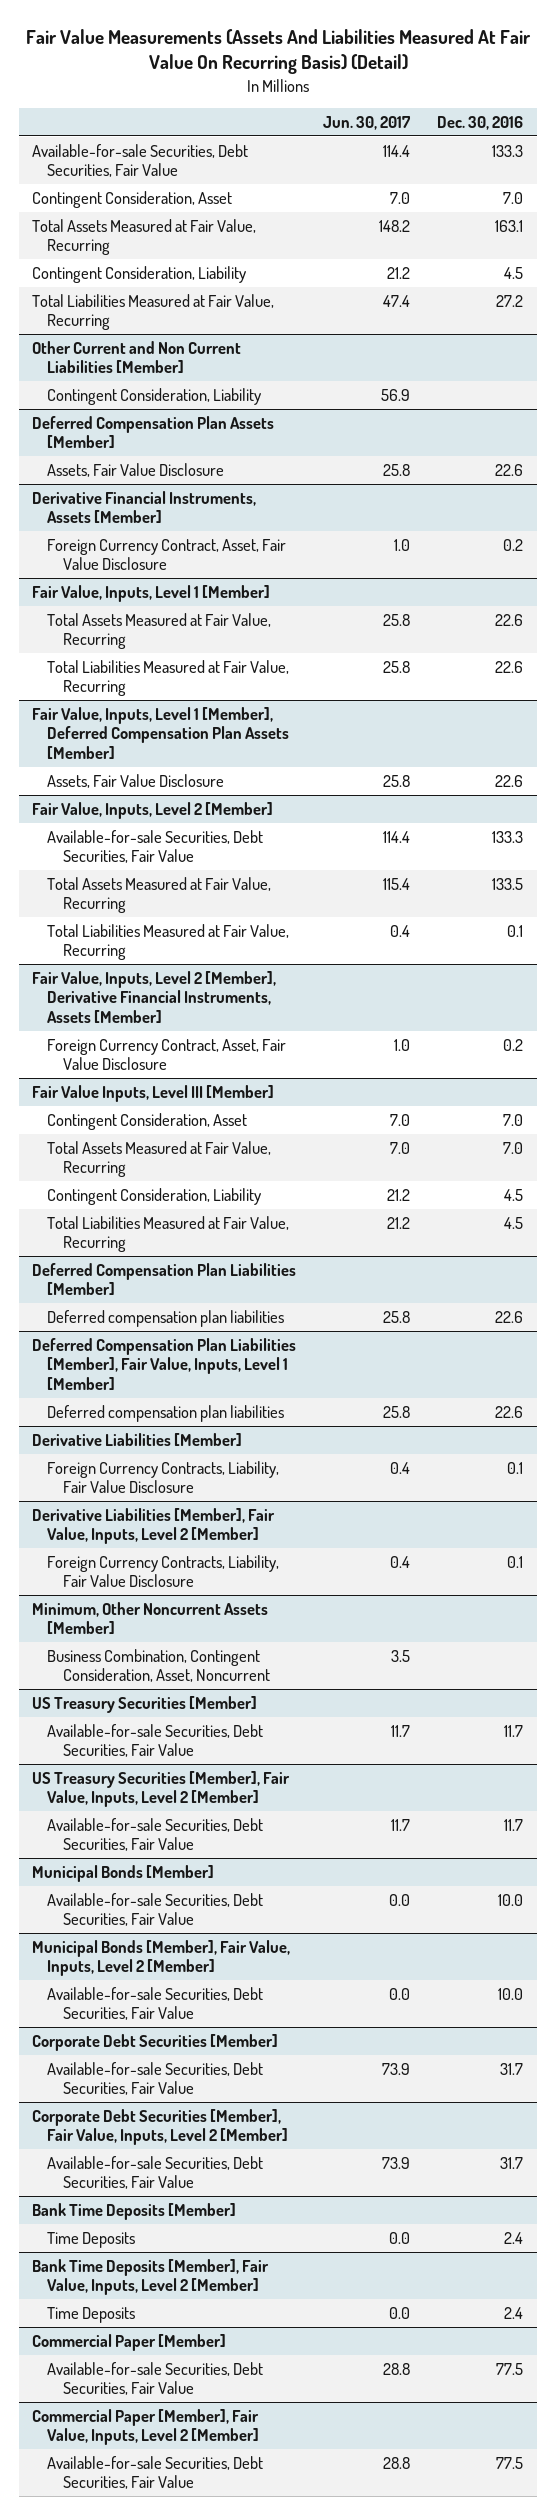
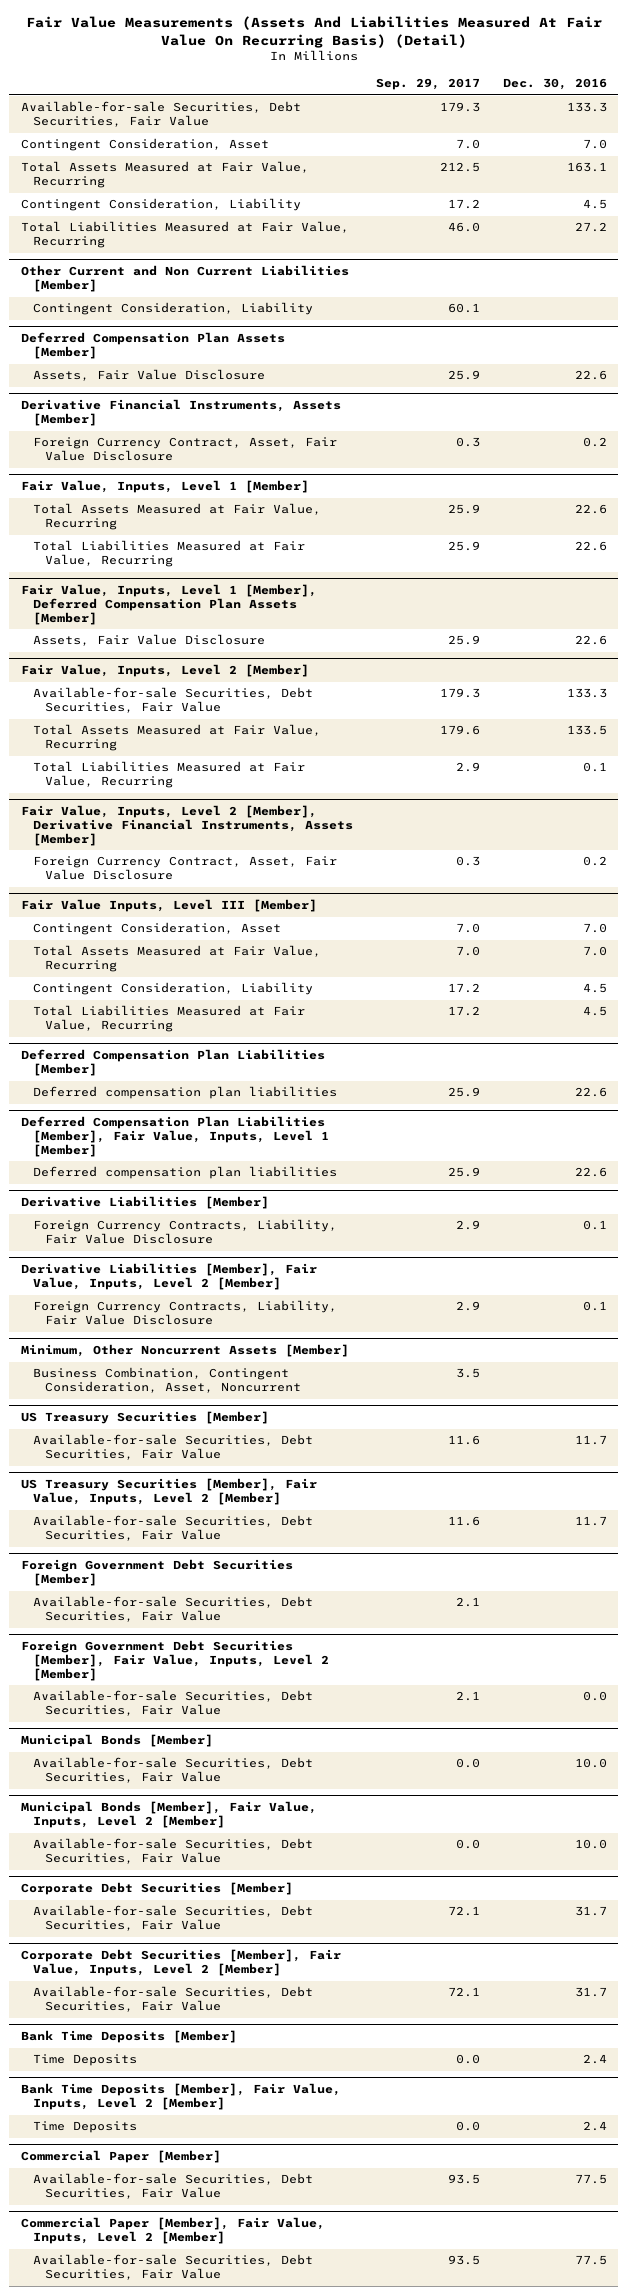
[323,115,412,130] Jun. 30, 2017 -> none
none -> [375,78,480,91] Sep. 29, 2017
none -> [20,1559,293,1587] Foreign Government Debt Securities [Member]
none -> [33,1596,314,1623] Available-for-sale Securities, Debt Securities, Fair Value
none -> [20,1640,330,1681] Foreign Government Debt Securities [Member], Fair Value, Inputs, Level 2 [Member]
none -> [33,1690,314,1717] Available-for-sale Securities, Debt Securities, Fair Value

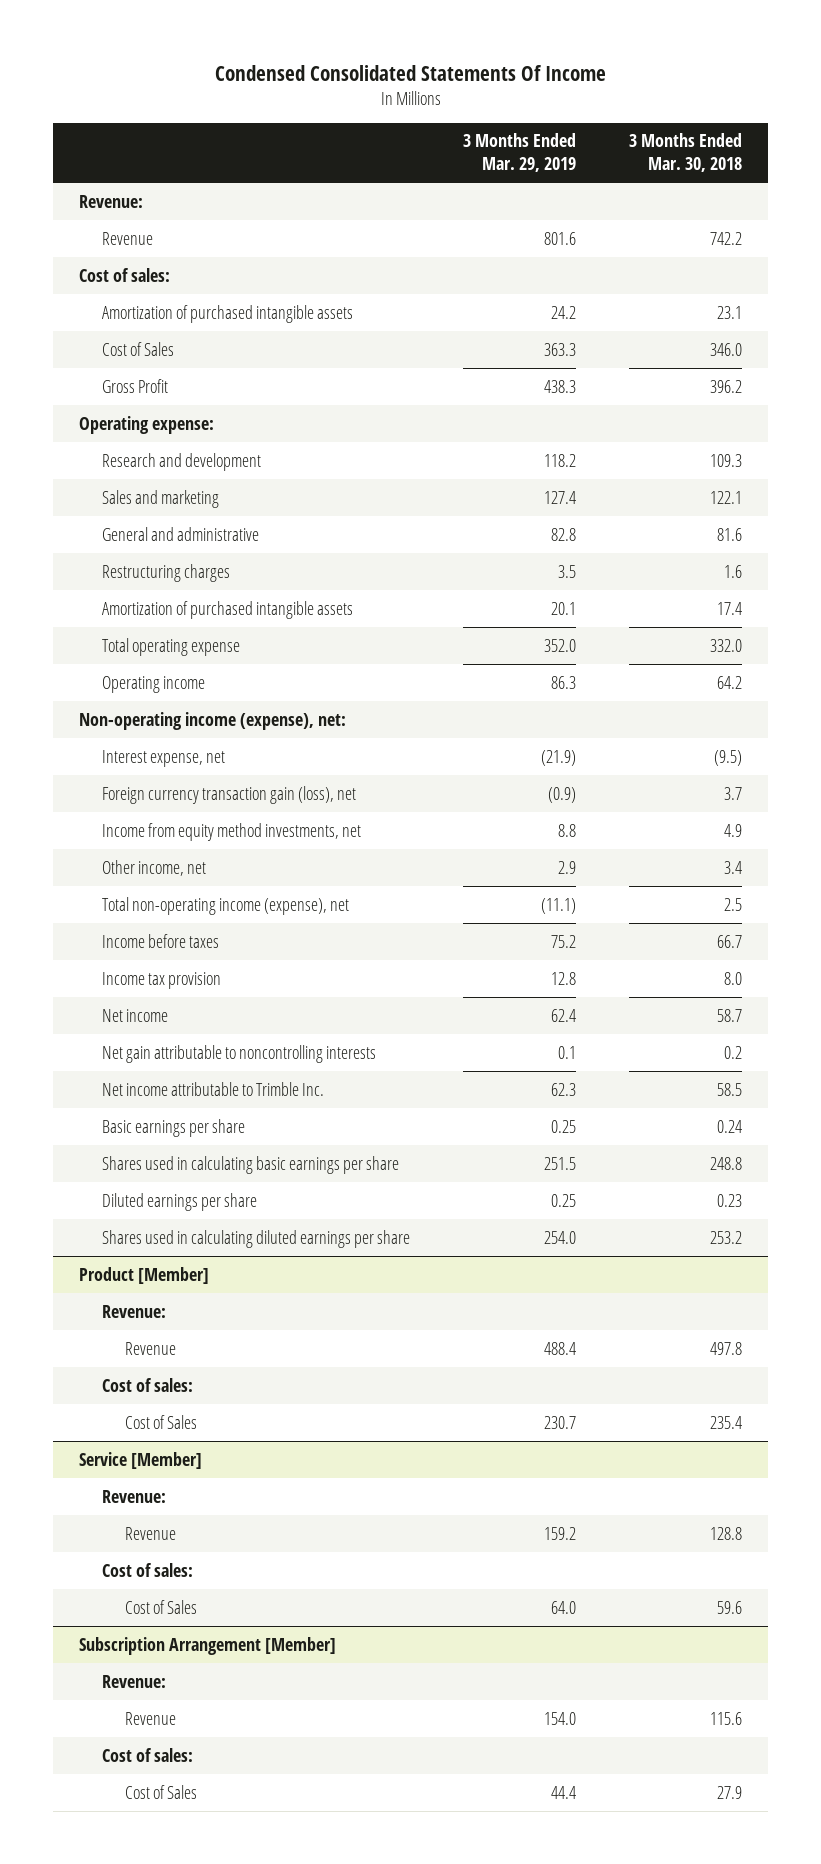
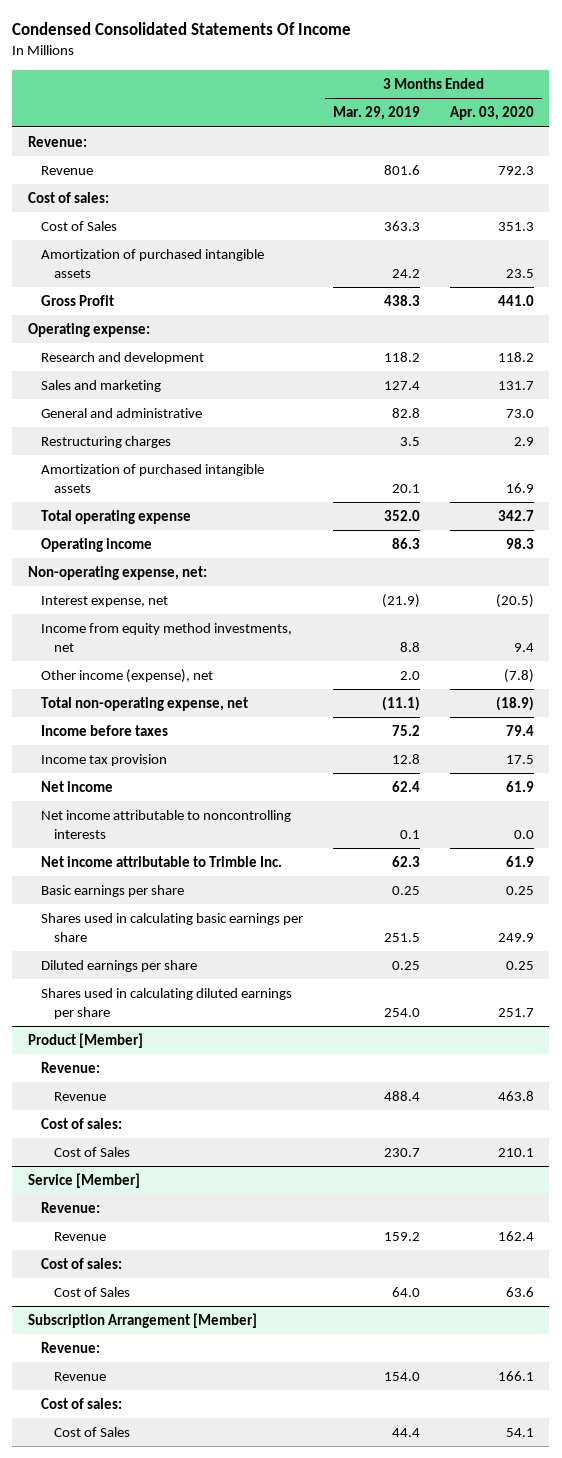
[628,133,742,173] 3 Months Ended Mar. 30, 2018 -> none
none -> [450,106,535,121] Apr. 03, 2020
[102,304,354,323] Amortization of purchased intangible assets -> [40,248,264,278] Amortization of purchased intangible assets
[79,711,347,730] Non-operating income (expense), net: -> [27,565,207,580] Non-operating expense, net:
[102,785,357,804] Foreign currency transaction gain (loss), net -> none
[102,859,207,876] Other income, net -> [40,668,213,683] Other income (expense), net
[558,860,577,874] 2.9 -> [399,670,420,680] 2.0
[102,896,350,915] Total non-operating income (expense), net -> [40,696,248,711] Total non-operating expense, net
[102,1044,377,1063] Net gain attributable to noncontrolling interests -> [40,809,291,839] Net income attributable to noncontrolling interests

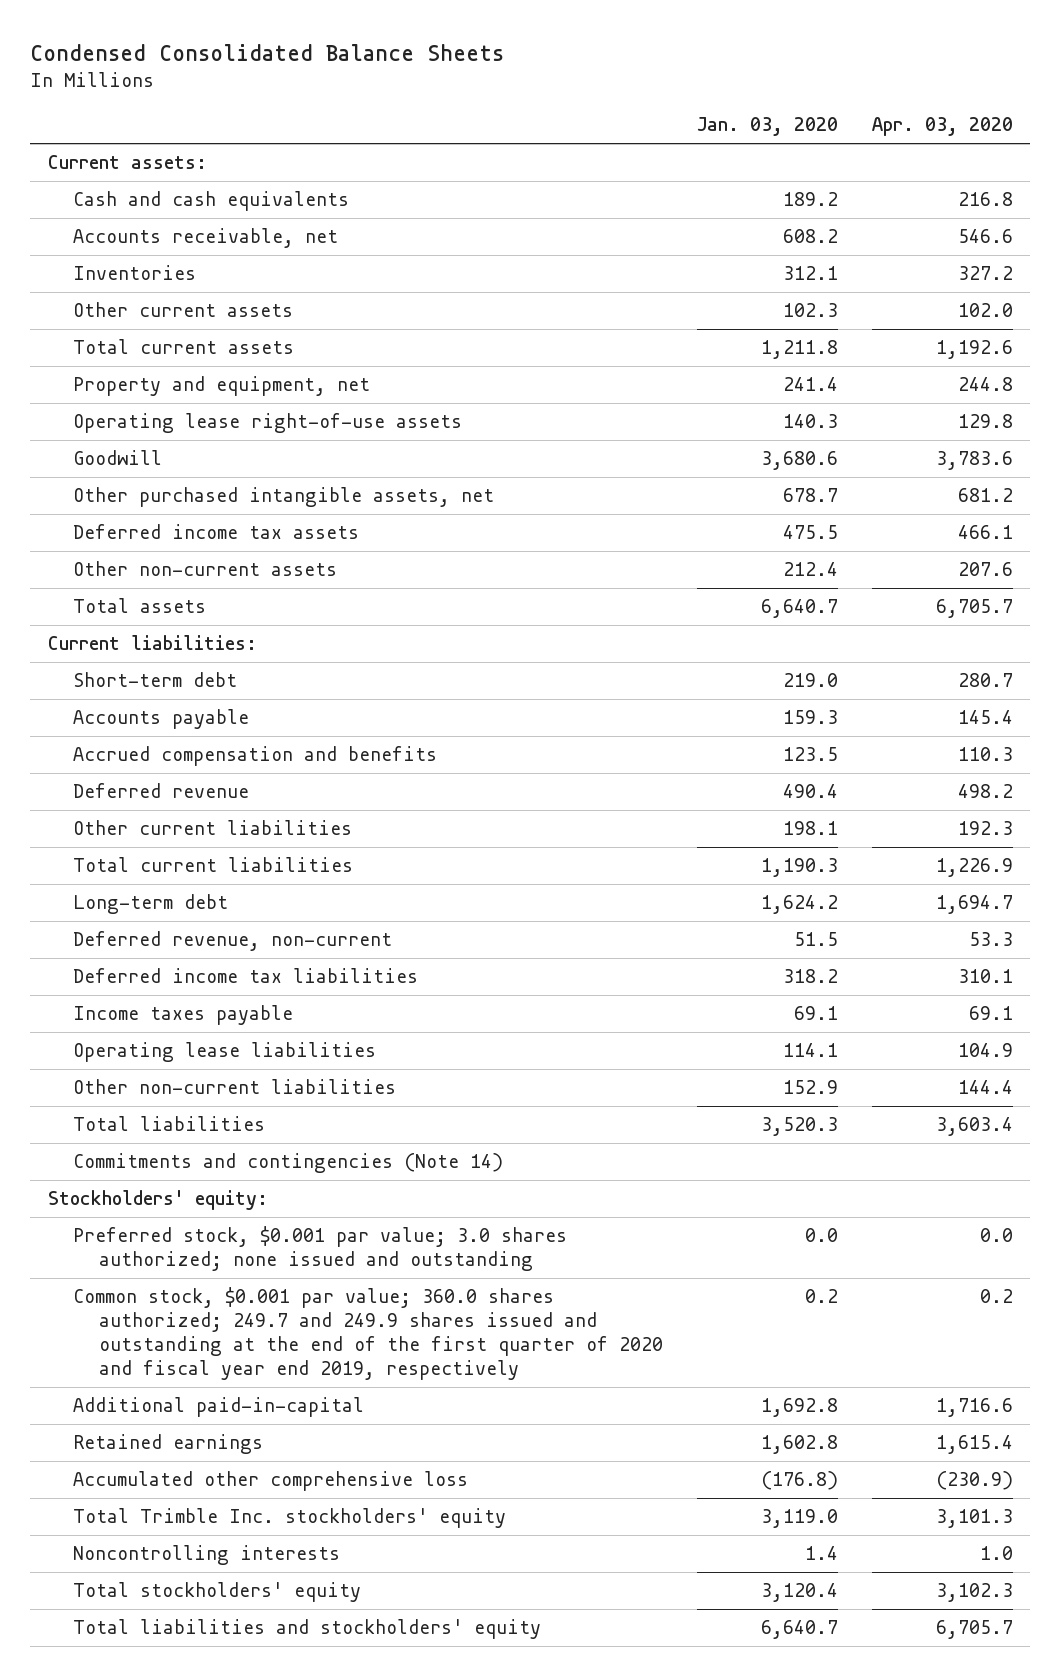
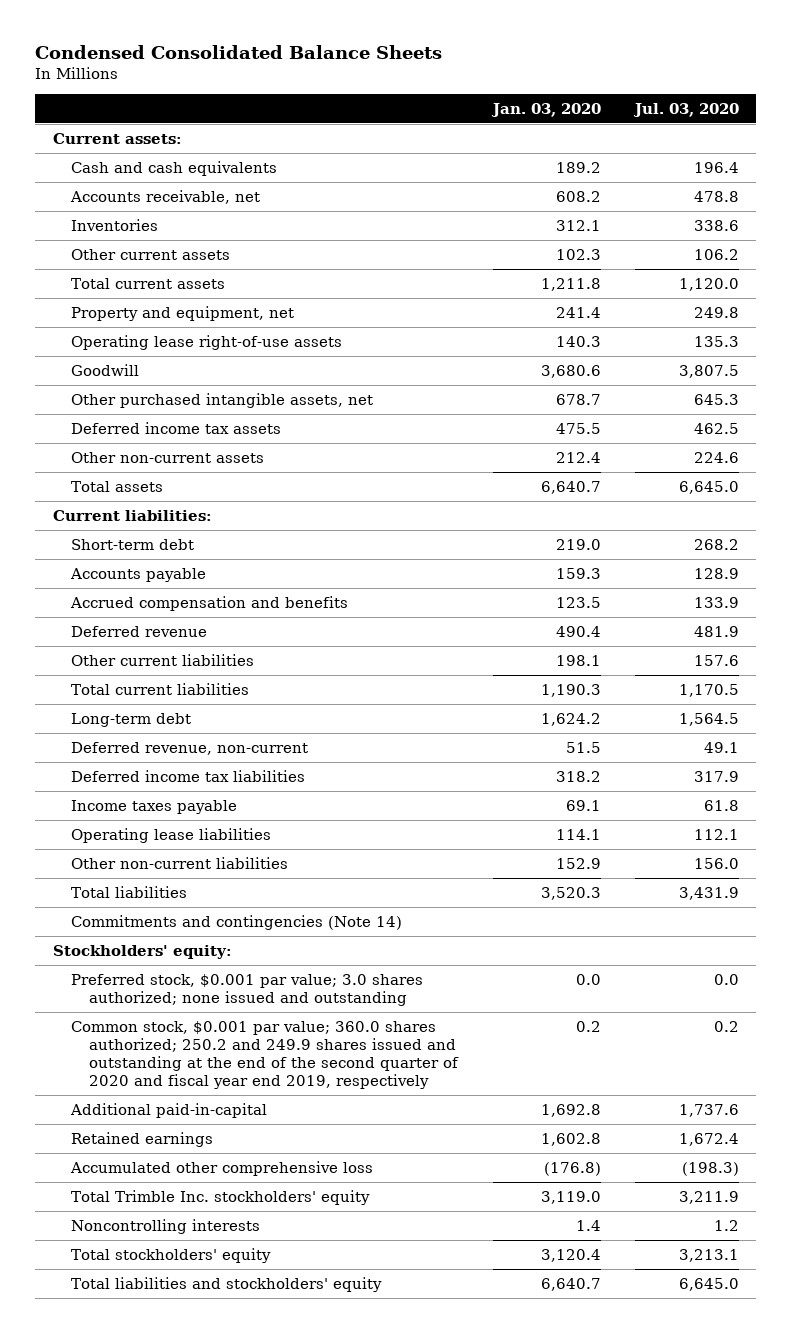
[872,117,1014,137] Apr. 03, 2020 -> none
none -> [632,102,739,117] Jul. 03, 2020
[73,1287,664,1381] Common stock, $0.001 par value; 360.0 shares authorized; 249.7 and 249.9 shares issued and outstanding at the end of the first quarter of 2020 and fiscal year end 2019, respectively -> [70,1020,460,1090] Common stock, $0.001 par value; 360.0 shares authorized; 250.2 and 249.9 shares issued and outstanding at the end of the second quarter of 2020 and fiscal year end 2019, respectively

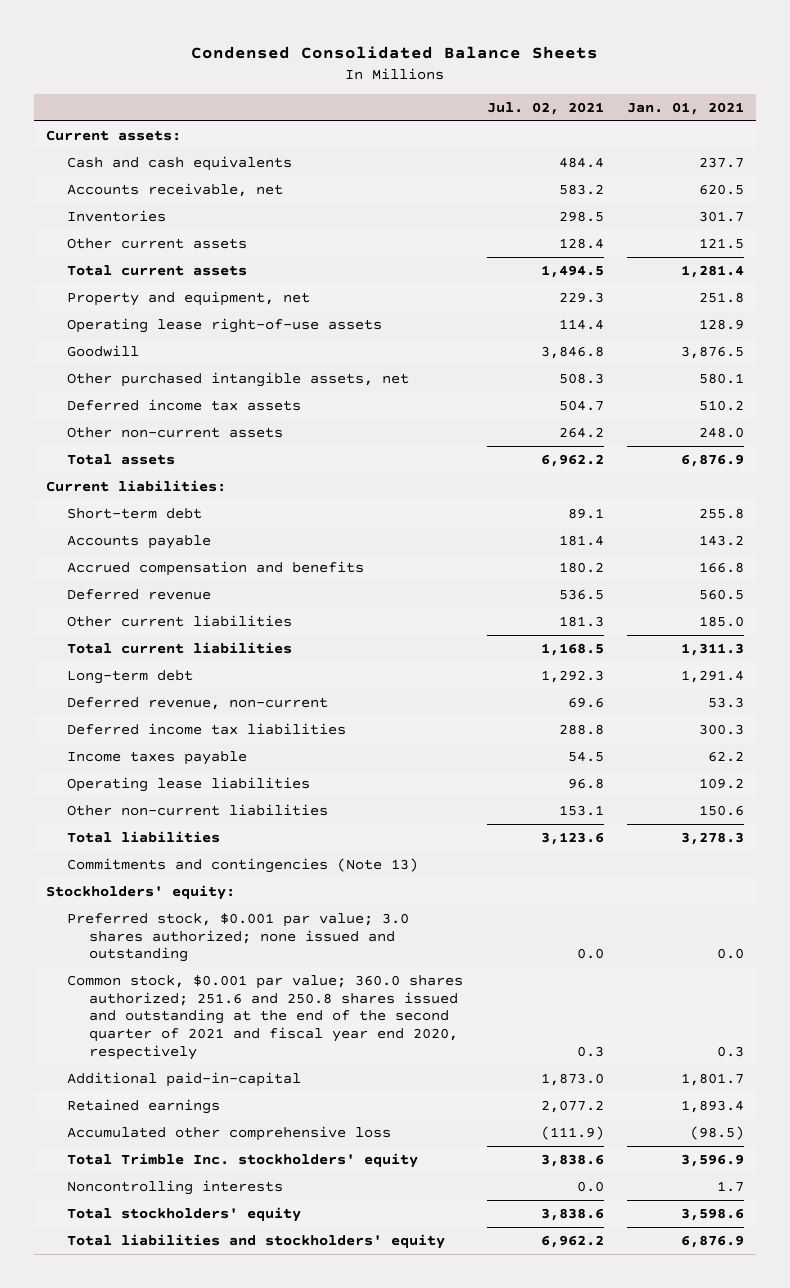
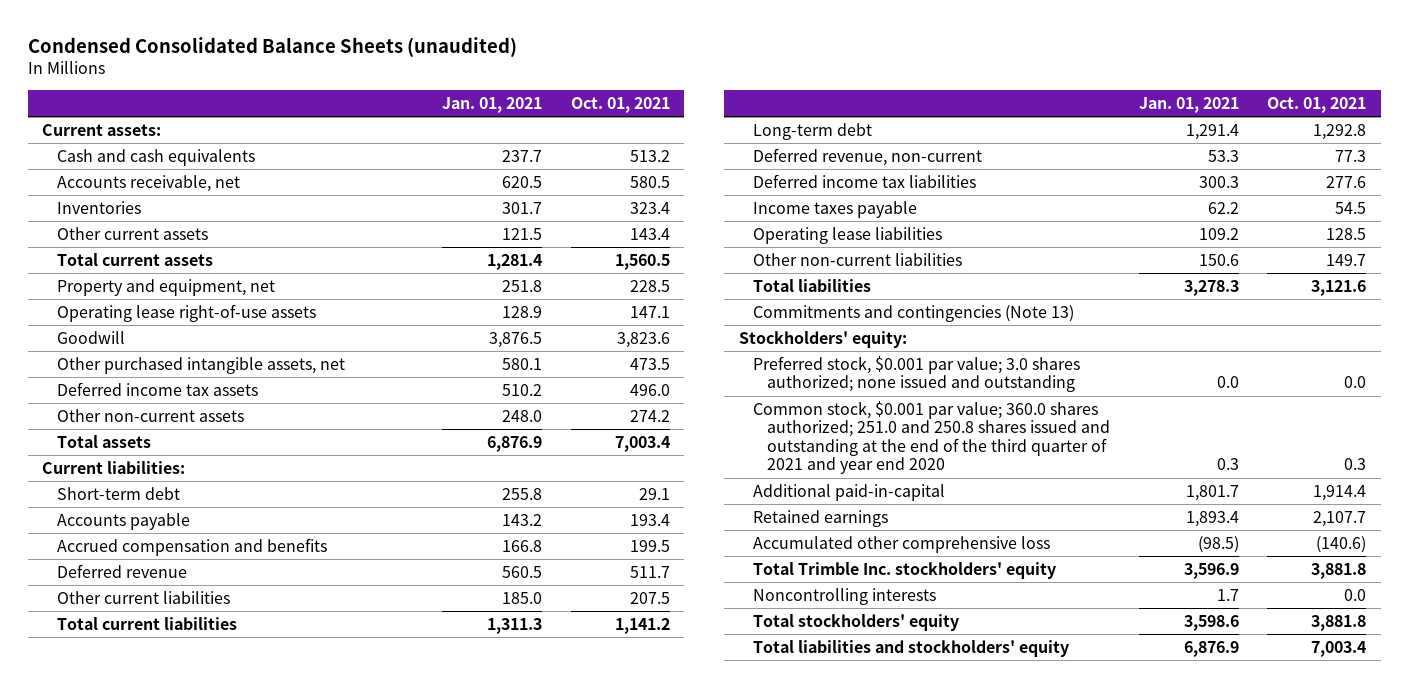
[190,45,598,59] Condensed Consolidated Balance Sheets -> [27,36,517,57] Condensed Consolidated Balance Sheets (unaudited)
[486,101,604,115] Jul. 02, 2021 -> none
none -> [571,97,671,114] Oct. 01, 2021
[67,974,464,1061] Common stock, $0.001 par value; 360.0 shares authorized; 251.6 and 250.8 shares issued and outstanding at the end of the second quarter of 2021 and fiscal year end 2020, respectively -> [752,400,1111,475] Common stock, $0.001 par value; 360.0 shares authorized; 251.0 and 250.8 shares issued and outstanding at the end of the third quarter of 2021 and year end 2020

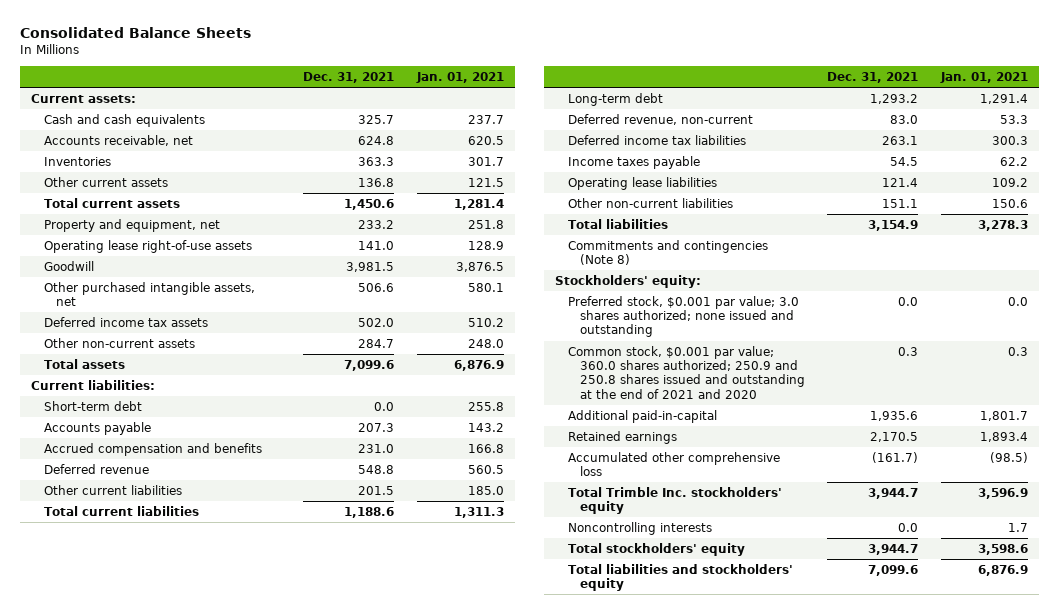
[27,36,517,57] Condensed Consolidated Balance Sheets (unaudited) -> [20,27,252,39] Consolidated Balance Sheets
[571,97,671,114] Oct. 01, 2021 -> none
none -> [303,71,395,83] Dec. 31, 2021
[752,304,1074,322] Commitments and contingencies (Note 13) -> [567,239,768,266] Commitments and contingencies (Note 8)
[752,400,1111,475] Common stock, $0.001 par value; 360.0 shares authorized; 251.0 and 250.8 shares issued and outstanding at the end of the third quarter of 2021 and year end 2020 -> [567,345,806,399] Common stock, $0.001 par value; 360.0 shares authorized; 250.9 and 250.8 shares issued and outstanding at the end of 2021 and 2020

